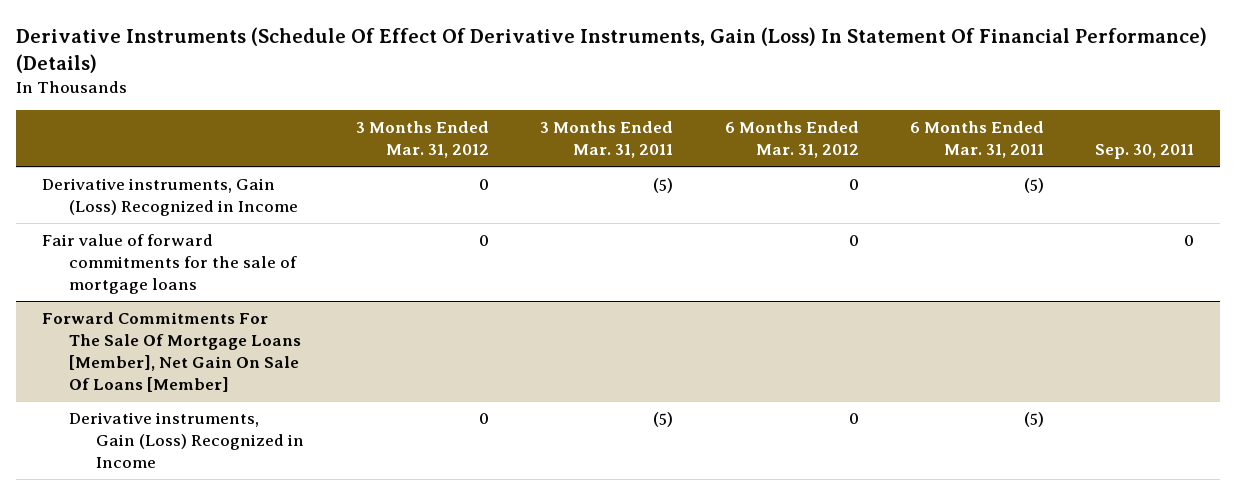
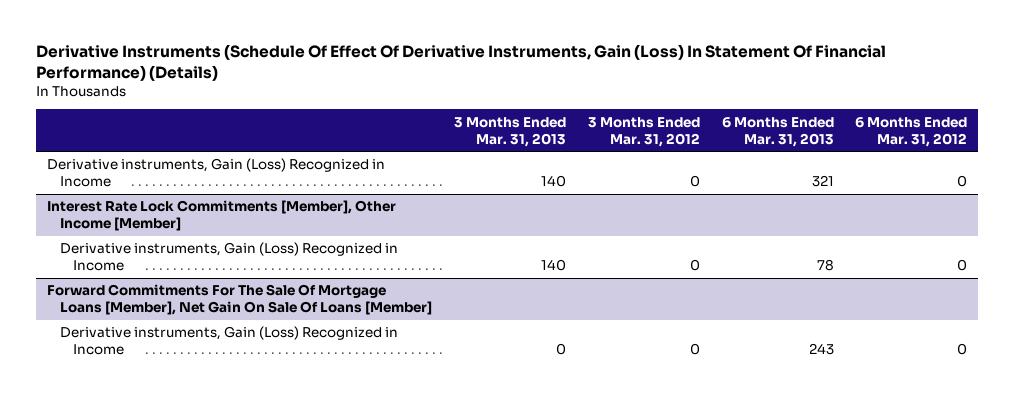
[540,121,674,159] 3 Months Ended Mar. 31, 2011 -> none
[910,121,1045,159] 6 Months Ended Mar. 31, 2011 -> none
[1095,144,1195,160] Sep. 30, 2011 -> none
none -> [453,116,566,147] 3 Months Ended Mar. 31, 2013
none -> [721,116,834,147] 6 Months Ended Mar. 31, 2013
[42,234,298,294] Fair value of forward commitments for the sale of mortgage loans -> none
none -> [46,200,396,232] Interest Rate Lock Commitments [Member], Other Income [Member]
none -> [60,242,399,272] Derivative instruments, Gain (Loss) Recognized in Income

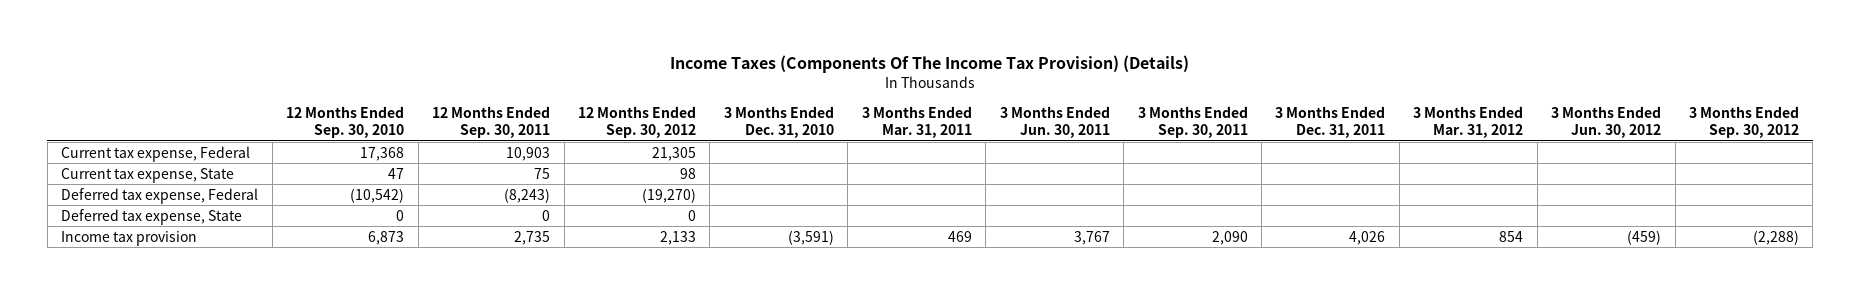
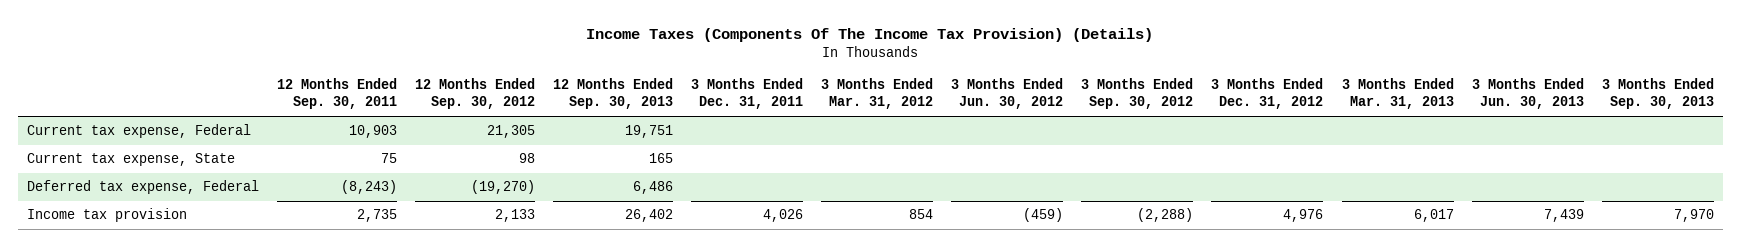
[286,105,405,139] 12 Months Ended Sep. 30, 2010 -> none
[723,105,834,139] 3 Months Ended Dec. 31, 2010 -> none
[861,105,972,139] 3 Months Ended Mar. 31, 2011 -> none
[999,105,1110,139] 3 Months Ended Jun. 30, 2011 -> none
[1137,105,1248,139] 3 Months Ended Sep. 30, 2011 -> none
none -> [553,77,674,110] 12 Months Ended Sep. 30, 2013
none -> [1211,77,1324,110] 3 Months Ended Dec. 31, 2012
none -> [1341,77,1454,110] 3 Months Ended Mar. 31, 2013
none -> [1471,77,1584,110] 3 Months Ended Jun. 30, 2013
none -> [1601,77,1714,110] 3 Months Ended Sep. 30, 2013
[61,208,243,225] Deferred tax expense, State -> none

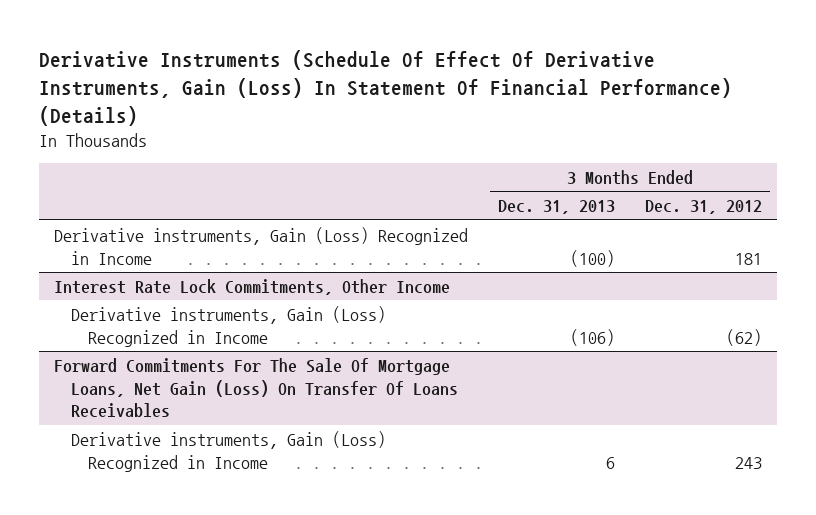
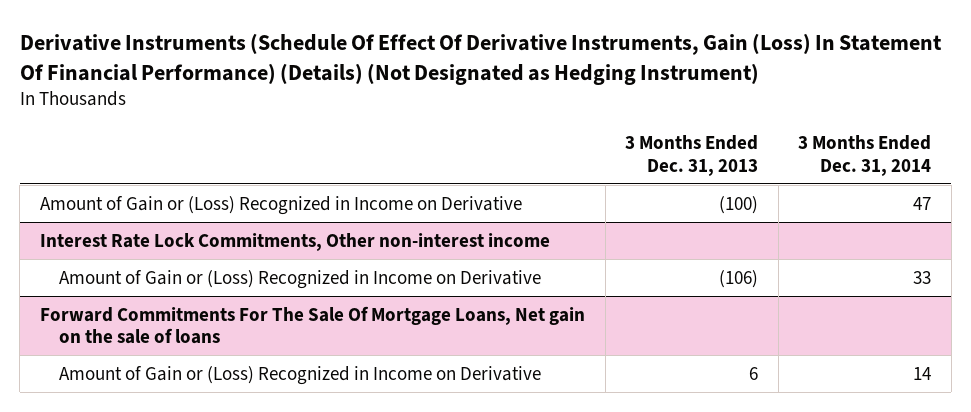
[38,50,732,126] Derivative Instruments (Schedule Of Effect Of Derivative Instruments, Gain (Loss) In Statement Of Financial Performance) (Details) -> [19,32,942,85] Derivative Instruments (Schedule Of Effect Of Derivative Instruments, Gain (Loss) In Statement Of Financial Performance) (Details) (Not Designated as Hedging Instrument)
[645,200,763,215] Dec. 31, 2012 -> none
none -> [798,135,932,176] 3 Months Ended Dec. 31, 2014
[53,226,468,265] Derivative instruments, Gain (Loss) Recognized in Income -> [40,195,523,215] Amount of Gain or (Loss) Recognized in Income on Derivative
[53,278,450,295] Interest Rate Lock Commitments, Other Income -> [40,232,551,251] Interest Rate Lock Commitments, Other non-interest income
[70,305,386,347] Derivative instruments, Gain (Loss) Recognized in Income -> [58,269,541,289] Amount of Gain or (Loss) Recognized in Income on Derivative
[53,357,458,419] Forward Commitments For The Sale Of Mortgage Loans, Net Gain (Loss) On Transfer Of Loans Receivables -> [40,305,586,345] Forward Commitments For The Sale Of Mortgage Loans, Net gain on the sale of loans
[70,430,386,472] Derivative instruments, Gain (Loss) Recognized in Income -> [58,365,541,385] Amount of Gain or (Loss) Recognized in Income on Derivative

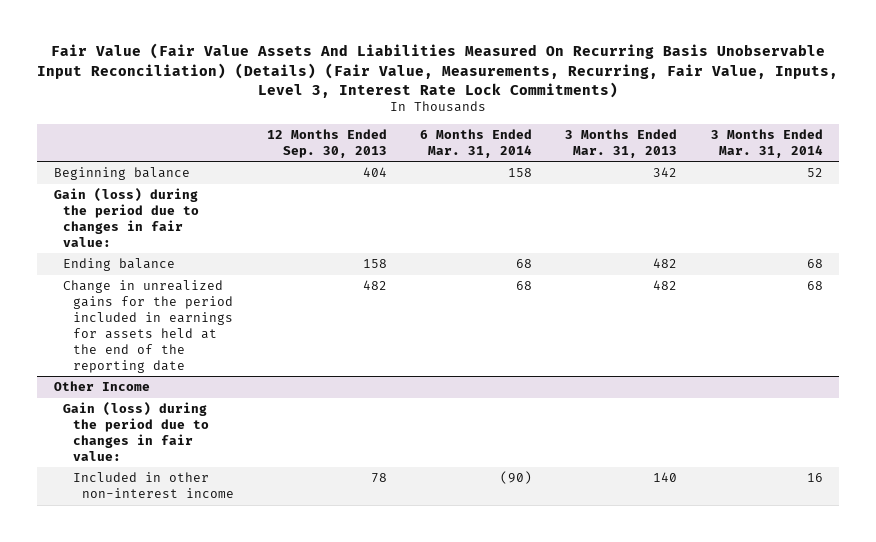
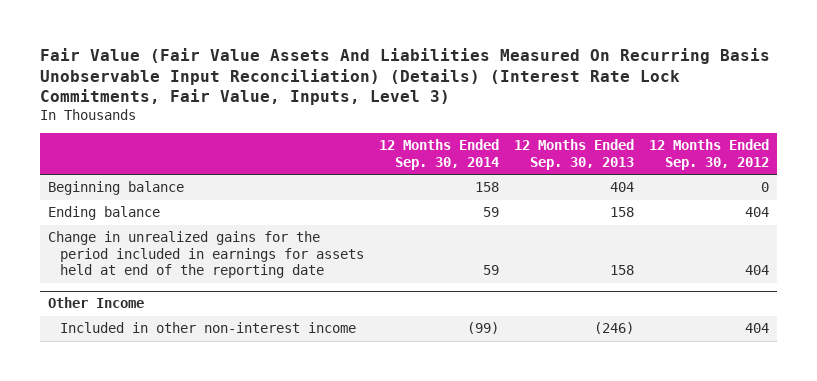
[37,43,839,98] Fair Value (Fair Value Assets And Liabilities Measured On Recurring Basis Unobservable Input Reconciliation) (Details) (Fair Value, Measurements, Recurring, Fair Value, Inputs, Level 3, Interest Rate Lock Commitments) -> [40,47,771,106] Fair Value (Fair Value Assets And Liabilities Measured On Recurring Basis Unobservable Input Reconciliation) (Details) (Interest Rate Lock Commitments, Fair Value, Inputs, Level 3)
[420,128,533,158] 6 Months Ended Mar. 31, 2014 -> none
[565,128,678,158] 3 Months Ended Mar. 31, 2013 -> none
[710,128,823,158] 3 Months Ended Mar. 31, 2014 -> none
none -> [379,139,500,170] 12 Months Ended Sep. 30, 2014
none -> [649,139,770,170] 12 Months Ended Sep. 30, 2012
[53,188,200,247] Gain (loss) during the period due to changes in fair value: -> none
[63,280,233,373] Change in unrealized gains for the period included in earnings for assets held at the end of the reporting date -> [47,231,365,279] Change in unrealized gains for the period included in earnings for assets held at end of the reporting date
[363,280,388,291] 482 -> [610,265,635,276] 158
[63,402,209,461] Gain (loss) during the period due to changes in fair value: -> none
[371,473,388,484] 78 -> [594,322,635,335] (246)

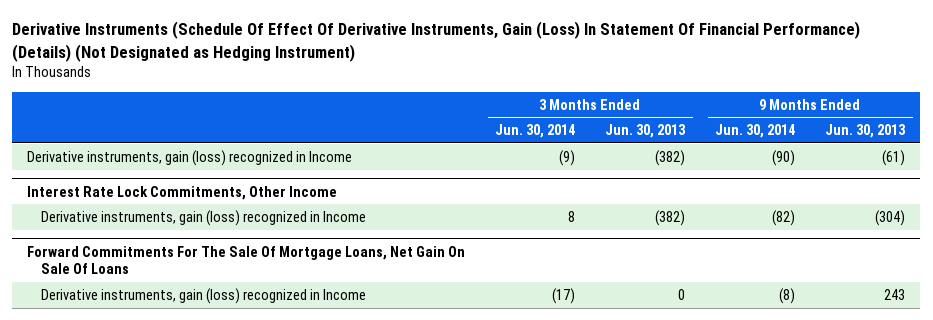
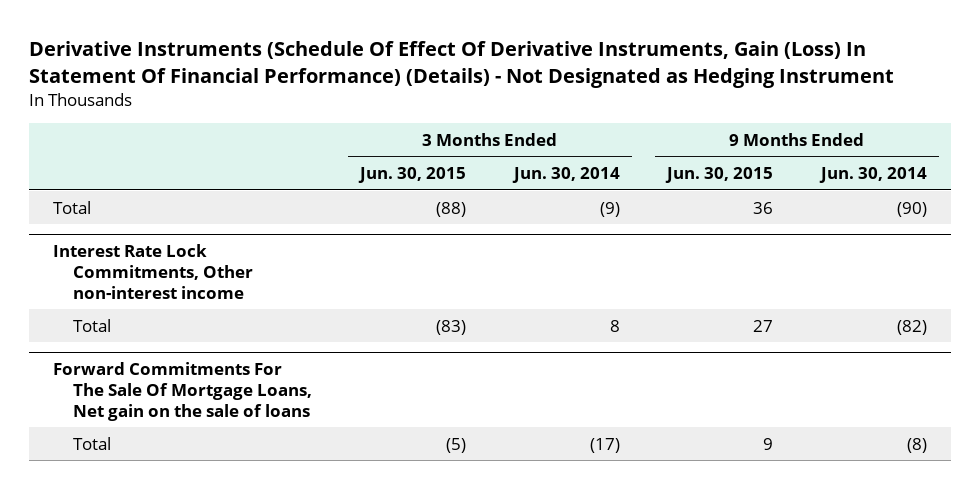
[12,20,861,62] Derivative Instruments (Schedule Of Effect Of Derivative Instruments, Gain (Loss) In Statement Of Financial Performance) (Details) (Not Designated as Hedging Instrument) -> [29,41,895,88] Derivative Instruments (Schedule Of Effect Of Derivative Instruments, Gain (Loss) In Statement Of Financial Performance) (Details) - Not Designated as Hedging Instrument
[605,124,687,139] Jun. 30, 2013 -> none
[825,124,907,139] Jun. 30, 2013 -> none
none -> [357,167,466,184] Jun. 30, 2015
none -> [665,167,774,184] Jun. 30, 2015
[27,149,353,166] Derivative instruments, gain (loss) recognized in Income -> [53,200,92,214] Total
[27,185,338,200] Interest Rate Lock Commitments, Other Income -> [53,244,254,299] Interest Rate Lock Commitments, Other non-interest income
[41,209,367,226] Derivative instruments, gain (loss) recognized in Income -> [73,318,112,332] Total
[27,245,466,275] Forward Commitments For The Sale Of Mortgage Loans, Net Gain On Sale Of Loans -> [53,362,313,421] Forward Commitments For The Sale Of Mortgage Loans, Net gain on the sale of loans
[41,287,367,304] Derivative instruments, gain (loss) recognized in Income -> [73,436,112,450] Total

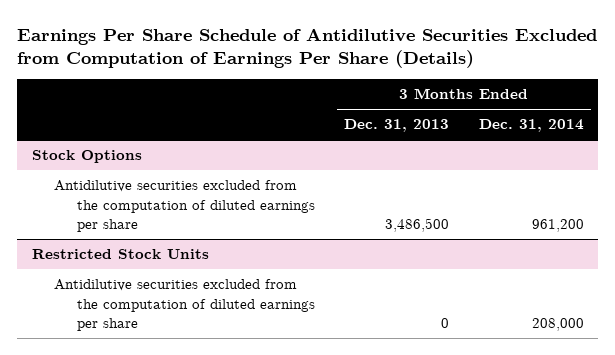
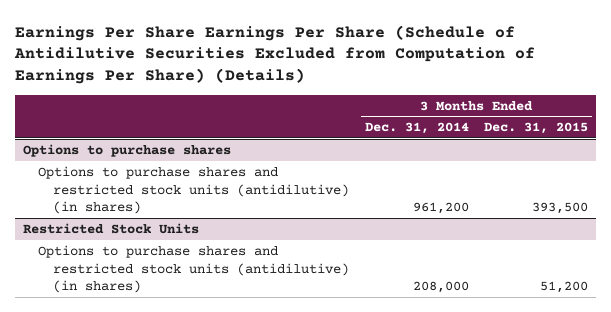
[17,27,598,69] Earnings Per Share Schedule of Antidilutive Securities Excluded from Computation of Earnings Per Share (Details) -> [13,24,535,85] Earnings Per Share Earnings Per Share (Schedule of Antidilutive Securities Excluded from Computation of Earnings Per Share) (Details)
[344,119,450,133] Dec. 31, 2013 -> none
none -> [484,122,589,135] Dec. 31, 2015
[31,150,142,164] Stock Options -> [22,143,231,157] Options to purchase shares
[54,180,315,233] Antidilutive securities excluded from the computation of diluted earnings per share -> [37,165,349,215] Options to purchase shares and restricted stock units (antidilutive) (in shares)
[54,279,315,332] Antidilutive securities excluded from the computation of diluted earnings per share -> [37,244,349,294] Options to purchase shares and restricted stock units (antidilutive) (in shares)

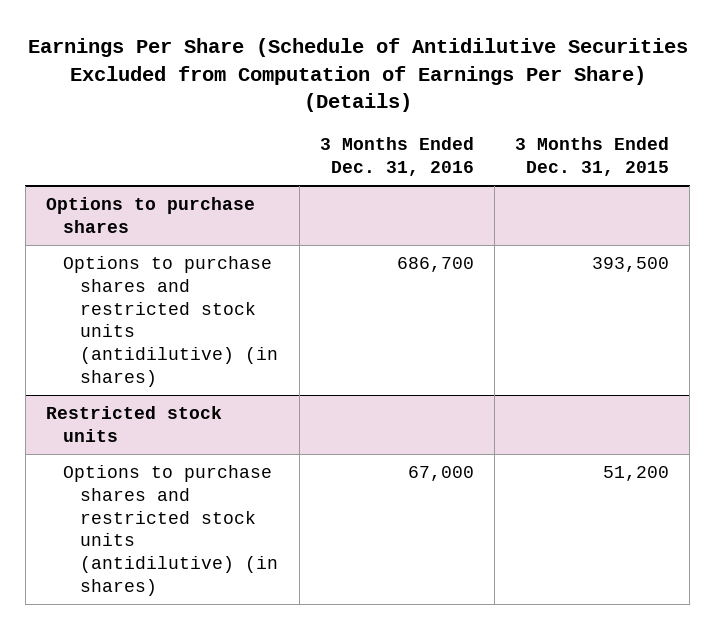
[13,24,535,85] Earnings Per Share Earnings Per Share (Schedule of Antidilutive Securities Excluded from Computation of Earnings Per Share) (Details) -> [27,38,688,113] Earnings Per Share (Schedule of Antidilutive Securities Excluded from Computation of Earnings Per Share) (Details)
[364,122,469,135] Dec. 31, 2014 -> none
none -> [319,137,474,176] 3 Months Ended Dec. 31, 2016
[22,222,199,234] Restricted Stock Units -> [46,405,223,442] Restricted stock units

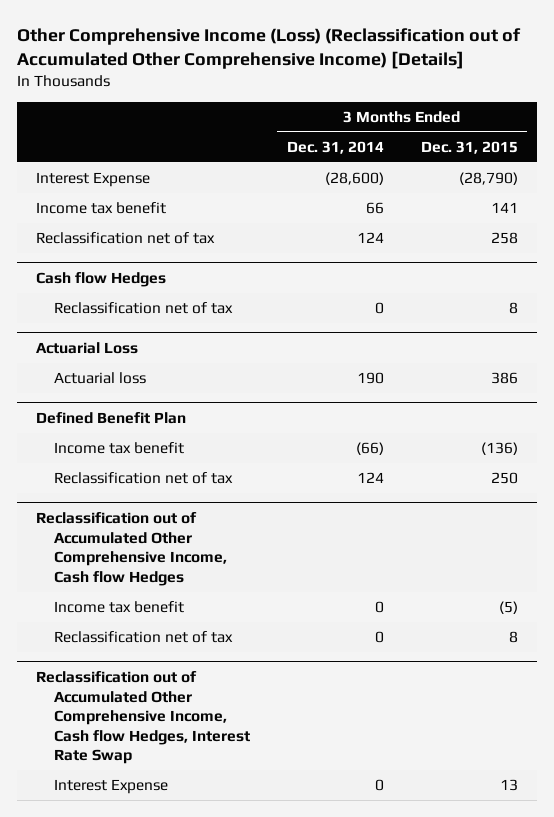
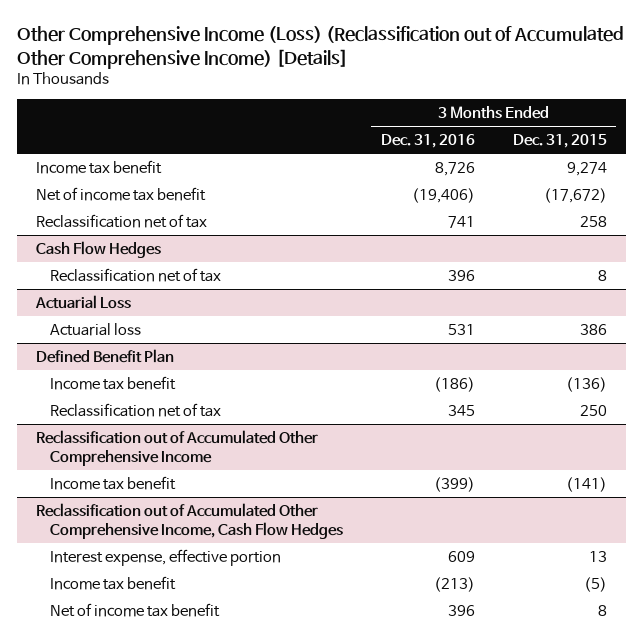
[286,140,384,154] Dec. 31, 2014 -> none
none -> [380,134,475,149] Dec. 31, 2016
[35,172,150,188] Interest Expense -> none
[490,202,518,214] 141 -> [566,161,607,176] 9,274
none -> [35,186,206,201] Net of income tax benefit
[35,271,166,287] Cash flow Hedges -> [35,240,161,258] Cash Flow Hedges
none -> [35,429,318,467] Reclassification out of Accumulated Other Comprehensive Income
none -> [49,475,176,490] Income tax benefit
[35,511,227,586] Reclassification out of Accumulated Other Comprehensive Income, Cash flow Hedges -> [35,502,343,540] Reclassification out of Accumulated Other Comprehensive Income, Cash Flow Hedges
none -> [49,548,281,566] Interest expense, effective portion
[35,670,250,765] Reclassification out of Accumulated Other Comprehensive Income, Cash flow Hedges, Interest Rate Swap -> none
[53,779,168,795] Interest Expense -> none
[53,631,233,644] Reclassification net of tax -> [49,602,220,617] Net of income tax benefit

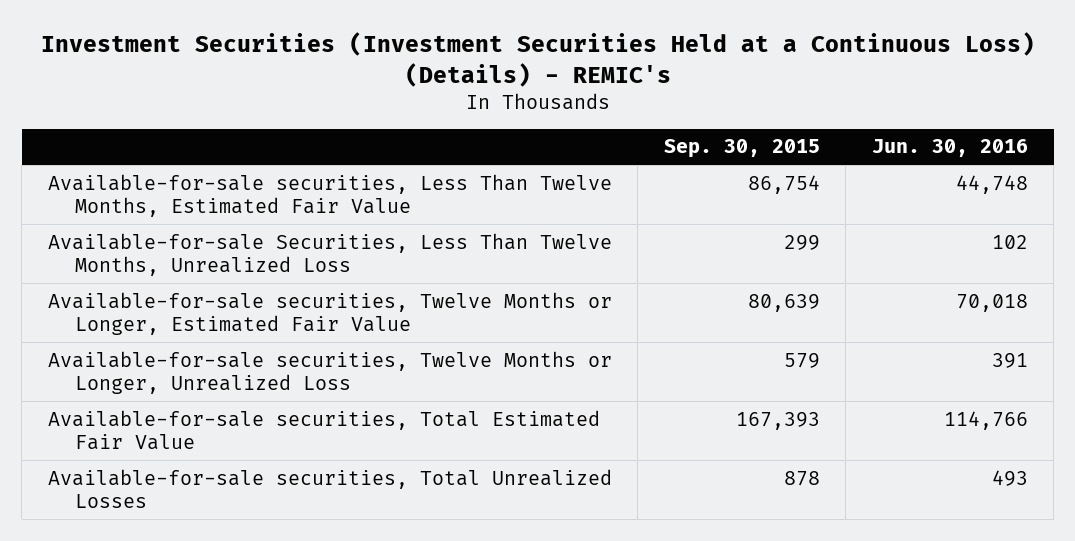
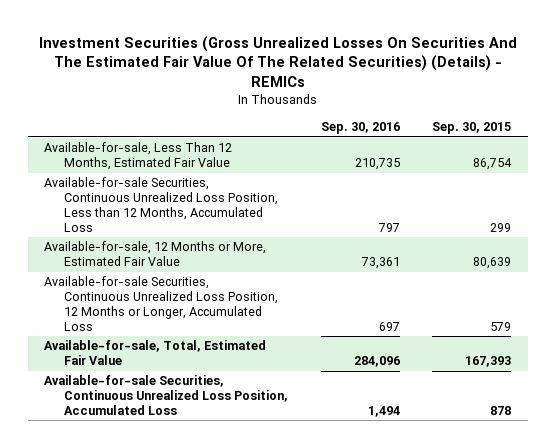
[40,32,1035,87] Investment Securities (Investment Securities Held at a Continuous Loss) (Details) - REMIC's -> [38,35,517,87] Investment Securities (Gross Unrealized Losses On Securities And The Estimated Fair Value Of The Related Securities) (Details) - REMICs
[871,139,1028,158] Jun. 30, 2016 -> none
none -> [320,122,400,135] Sep. 30, 2016
[47,173,612,217] Available-for-sale securities, Less Than Twelve Months, Estimated Fair Value -> [44,142,233,171] Available-for-sale, Less Than 12 Months, Estimated Fair Value
[47,232,612,276] Available-for-sale Securities, Less Than Twelve Months, Unrealized Loss -> [44,177,279,232] Available-for-sale Securities, Continuous Unrealized Loss Position, Less than 12 Months, Accumulated Loss
[47,291,612,335] Available-for-sale securities, Twelve Months or Longer, Estimated Fair Value -> [44,241,267,267] Available-for-sale, 12 Months or More, Estimated Fair Value
[47,350,612,394] Available-for-sale securities, Twelve Months or Longer, Unrealized Loss -> [44,276,279,331] Available-for-sale Securities, Continuous Unrealized Loss Position, 12 Months or Longer, Accumulated Loss
[47,409,600,450] Available-for-sale securities, Total Estimated Fair Value -> [44,340,267,366] Available-for-sale, Total, Estimated Fair Value
[47,468,612,508] Available-for-sale securities, Total Unrealized Losses -> [44,375,289,415] Available-for-sale Securities, Continuous Unrealized Loss Position, Accumulated Loss

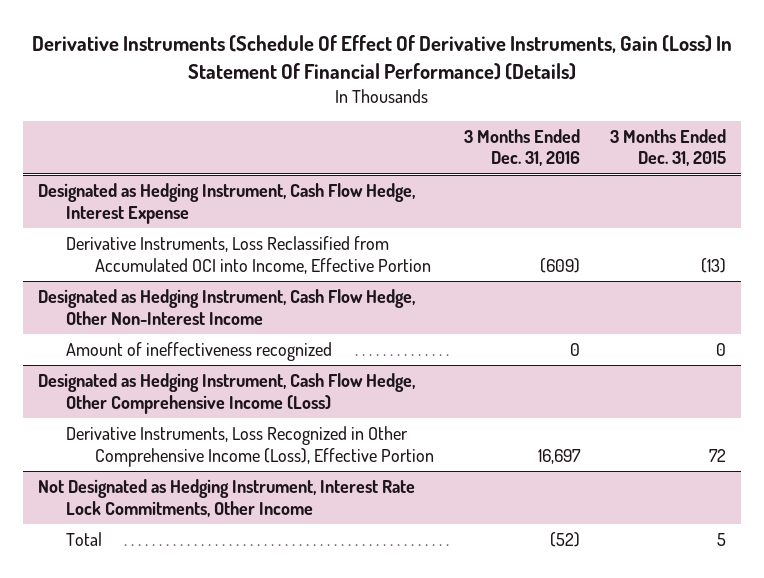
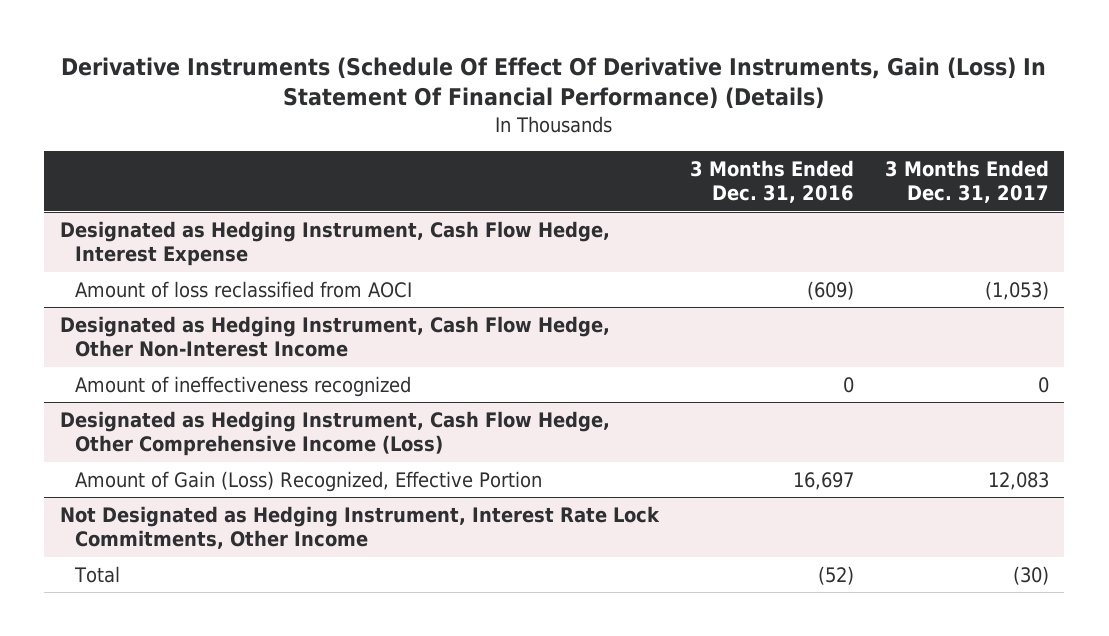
[610,128,727,167] 3 Months Ended Dec. 31, 2015 -> none
none -> [884,160,1049,204] 3 Months Ended Dec. 31, 2017
[66,236,431,274] Derivative Instruments, Loss Reclassified from Accumulated OCI into Income, Effective Portion -> [74,280,412,298] Amount of loss reclassified from AOCI
[66,426,434,467] Derivative Instruments, Loss Recognized in Other Comprehensive Income (Loss), Effective Portion -> [74,470,542,492] Amount of Gain (Loss) Recognized, Effective Portion

